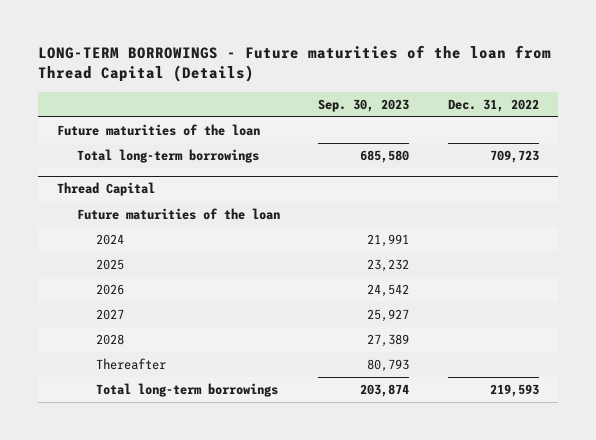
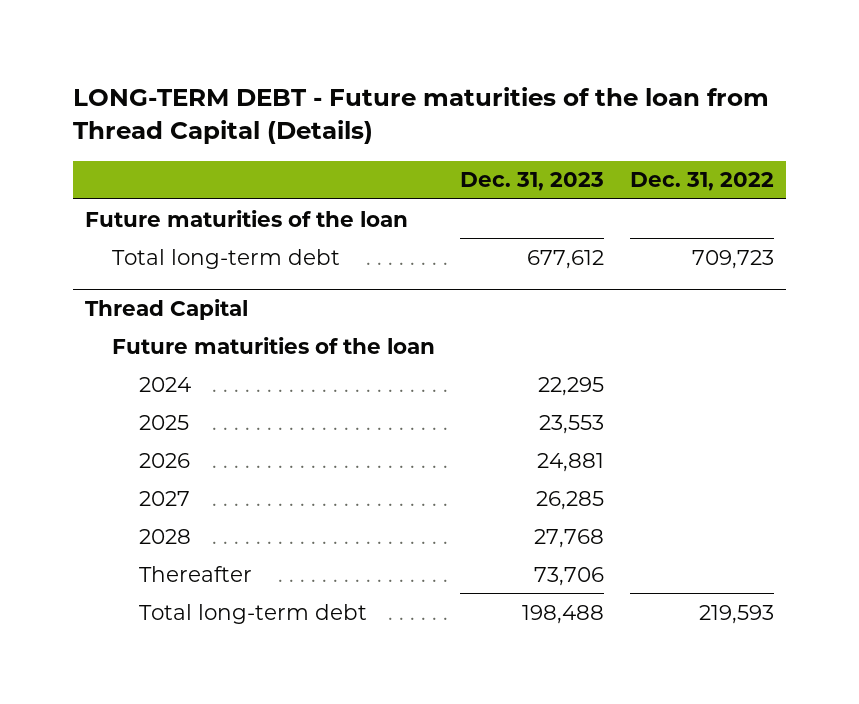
[37,45,551,83] LONG-TERM BORROWINGS - Future maturities of the loan from Thread Capital (Details) -> [72,86,769,145] LONG-TERM DEBT - Future maturities of the loan from Thread Capital (Details)
[318,98,410,112] Sep. 30, 2023 -> none
none -> [460,172,605,192] Dec. 31, 2023
[76,149,259,164] Total long-term borrowings -> [111,248,340,269] Total long-term debt
[96,383,279,398] Total long-term borrowings -> [138,603,367,624] Total long-term debt

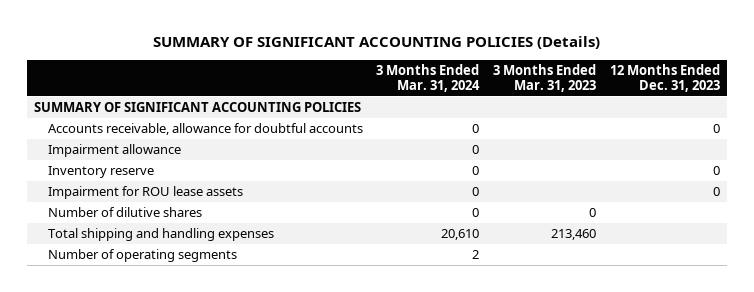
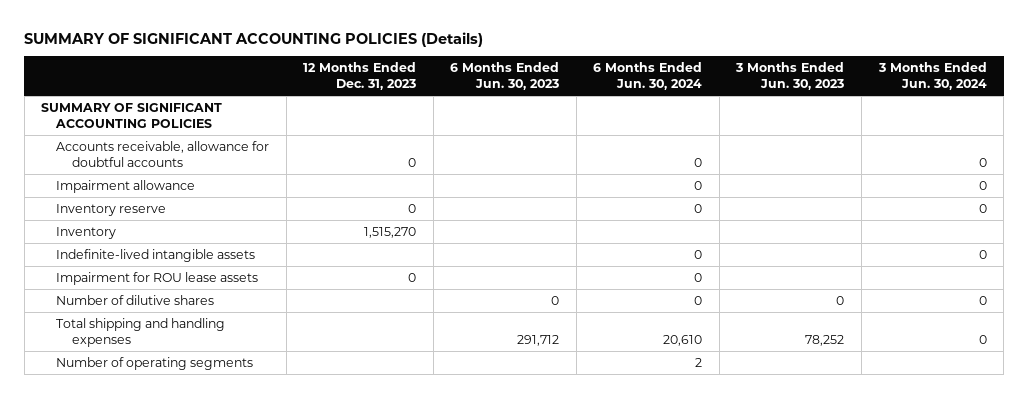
[376,64,481,93] 3 Months Ended Mar. 31, 2024 -> none
[493,64,597,93] 3 Months Ended Mar. 31, 2023 -> none
none -> [450,62,560,91] 6 Months Ended Jun. 30, 2023
none -> [593,62,703,91] 6 Months Ended Jun. 30, 2024
none -> [735,62,845,91] 3 Months Ended Jun. 30, 2023
none -> [877,62,987,91] 3 Months Ended Jun. 30, 2024
none -> [56,227,117,240] Inventory
none -> [56,249,256,263] Indefinite-lived intangible assets

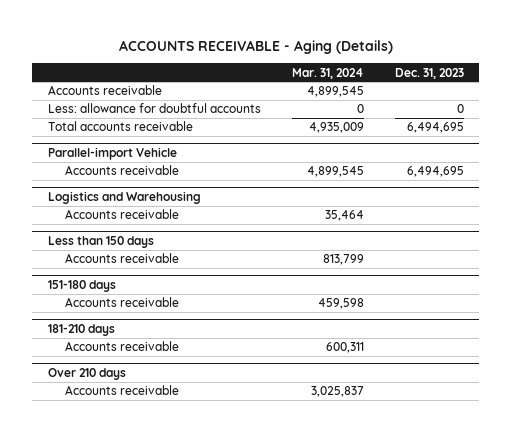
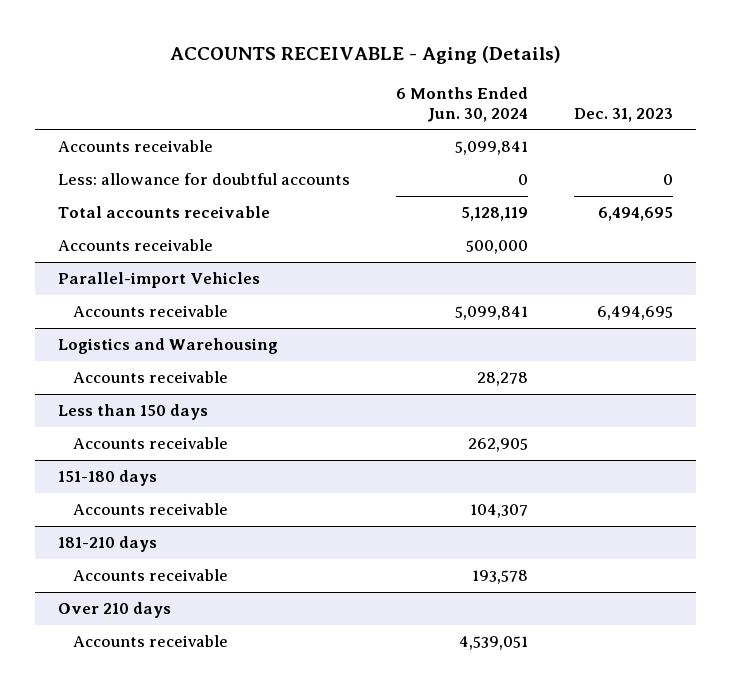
[291,67,364,79] Mar. 31, 2024 -> none
none -> [395,87,528,122] 6 Months Ended Jun. 30, 2024
none -> [57,239,213,252] Accounts receivable
[47,146,177,160] Parallel-import Vehicle -> [57,272,260,289] Parallel-import Vehicles

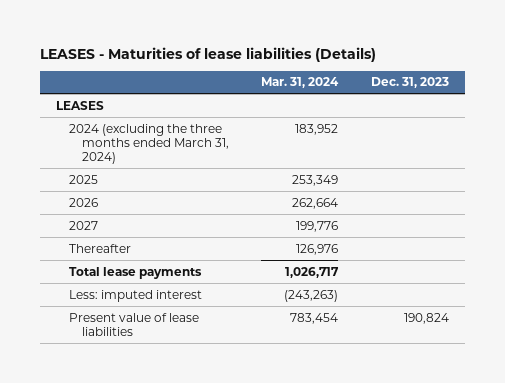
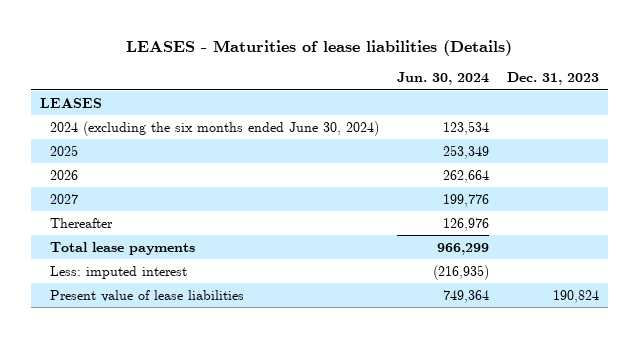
[261,77,340,89] Mar. 31, 2024 -> none
none -> [396,71,489,85] Jun. 30, 2024
[68,123,229,164] 2024 (excluding the three months ended March 31, 2024) -> [49,120,379,136] 2024 (excluding the six months ended June 30, 2024)

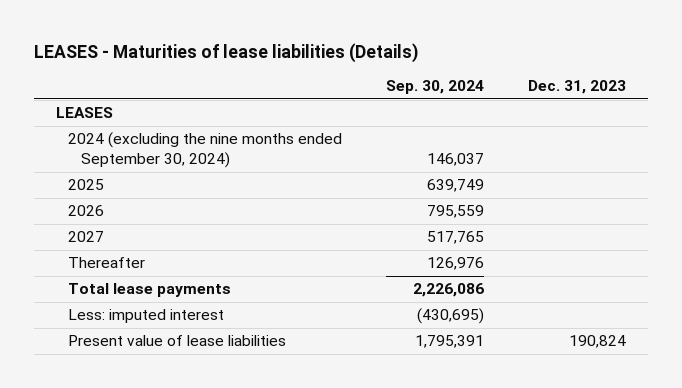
[396,71,489,85] Jun. 30, 2024 -> none
none -> [386,80,485,95] Sep. 30, 2024
[49,120,379,136] 2024 (excluding the six months ended June 30, 2024) -> [68,132,343,169] 2024 (excluding the nine months ended September 30, 2024)

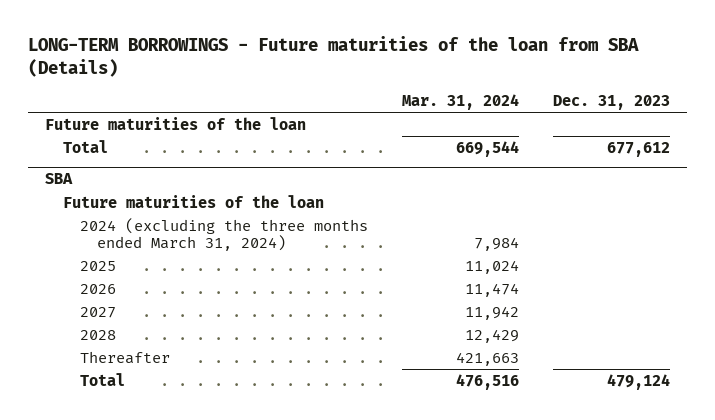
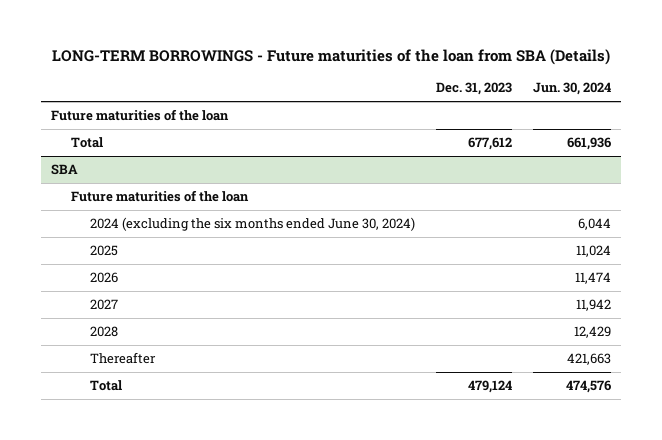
[401,93,519,110] Mar. 31, 2024 -> none
none -> [532,82,611,96] Jun. 30, 2024
[79,217,368,252] 2024 (excluding the three months ended March 31, 2024) -> [90,217,416,232] 2024 (excluding the six months ended June 30, 2024)

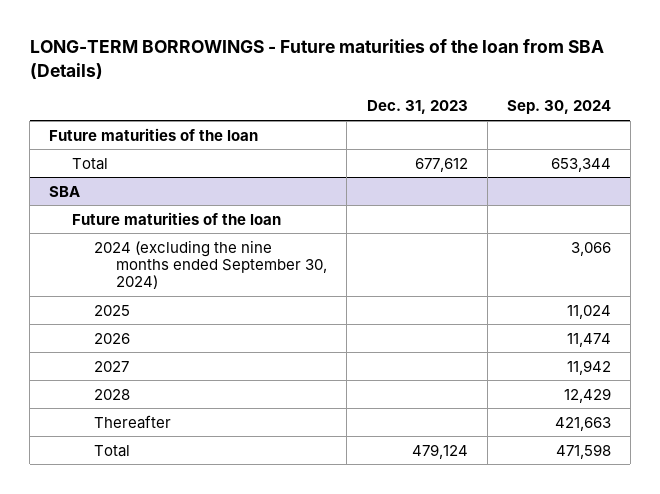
[532,82,611,96] Jun. 30, 2024 -> none
none -> [506,100,611,115] Sep. 30, 2024
[90,217,416,232] 2024 (excluding the six months ended June 30, 2024) -> [94,239,328,290] 2024 (excluding the nine months ended September 30, 2024)

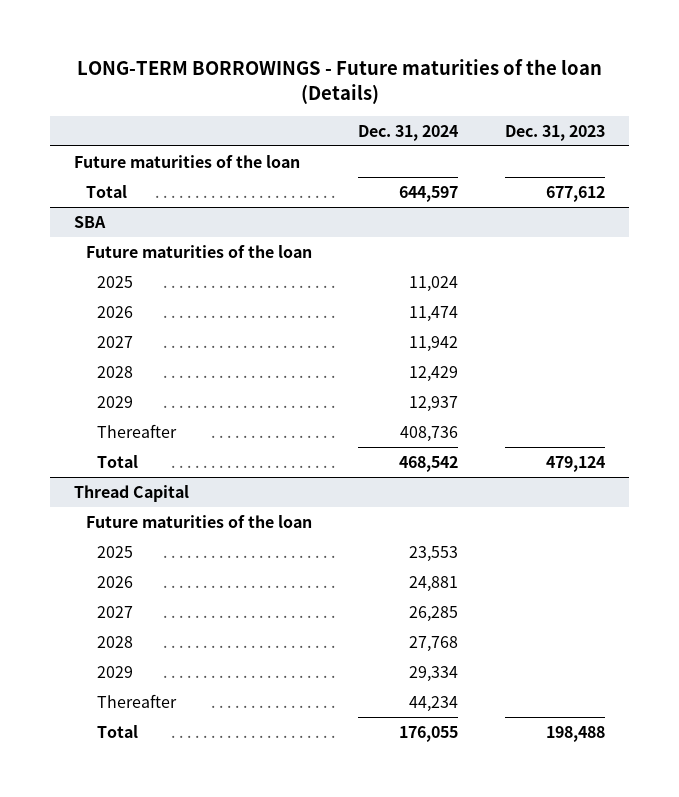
[29,39,604,79] LONG-TERM BORROWINGS - Future maturities of the loan from SBA (Details) -> [76,59,602,105] LONG-TERM BORROWINGS - Future maturities of the loan (Details)
[506,100,611,115] Sep. 30, 2024 -> none
none -> [358,124,459,141] Dec. 31, 2024
[94,239,328,290] 2024 (excluding the nine months ended September 30, 2024) -> none
none -> [97,395,134,408] 2029
none -> [73,484,189,502] Thread Capital
none -> [85,514,312,528] Future maturities of the loan
none -> [97,545,134,558] 2025
none -> [97,575,134,588] 2026
none -> [97,605,134,618] 2027
none -> [97,635,134,648] 2028
none -> [97,665,134,678] 2029
none -> [97,693,178,708] Thereafter
none -> [97,724,139,738] Total

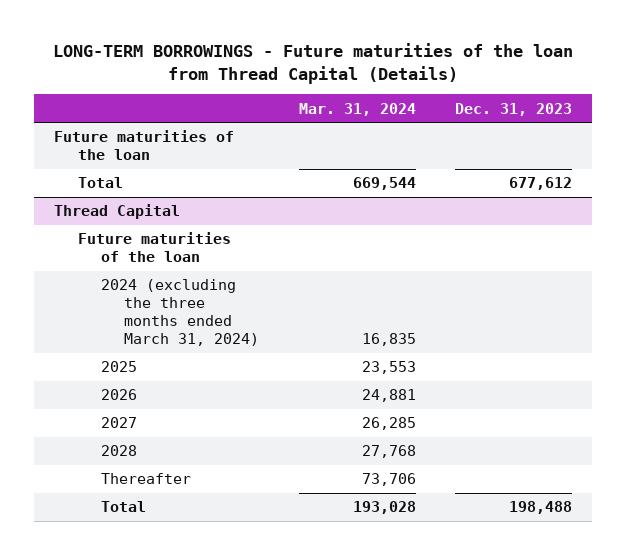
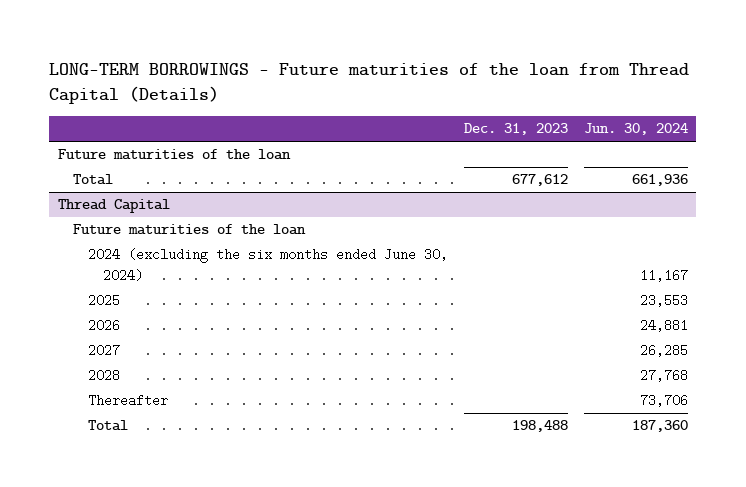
[298,102,416,116] Mar. 31, 2024 -> none
none -> [584,123,689,136] Jun. 30, 2024
[100,279,260,347] 2024 (excluding the three months ended March 31, 2024) -> [87,248,448,282] 2024 (excluding the six months ended June 30, 2024)

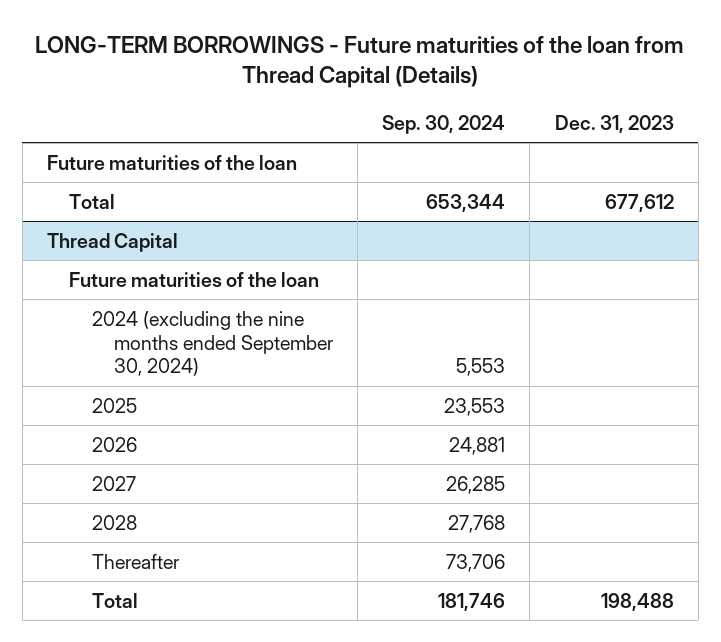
[584,123,689,136] Jun. 30, 2024 -> none
none -> [382,115,506,135] Sep. 30, 2024
[87,248,448,282] 2024 (excluding the six months ended June 30, 2024) -> [91,310,333,377] 2024 (excluding the nine months ended September 30, 2024)

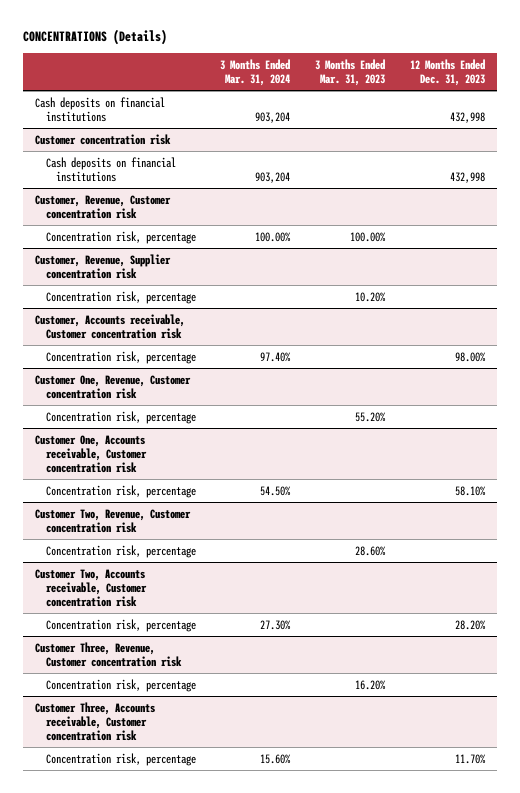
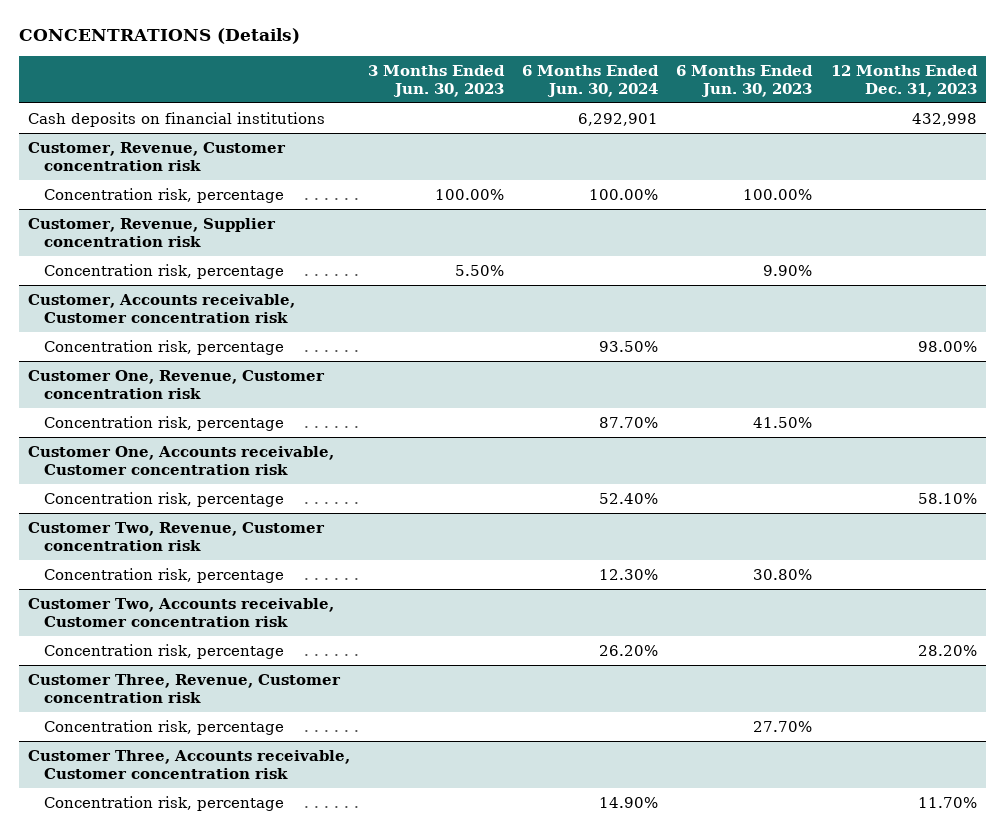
[220,58,291,86] 3 Months Ended Mar. 31, 2024 -> none
[315,58,386,86] 3 Months Ended Mar. 31, 2023 -> none
none -> [368,64,506,97] 3 Months Ended Jun. 30, 2023
none -> [522,64,660,97] 6 Months Ended Jun. 30, 2024
none -> [676,64,814,97] 6 Months Ended Jun. 30, 2023
[35,133,172,145] Customer concentration risk -> none
[45,156,176,182] Cash deposits on financial institutions -> none

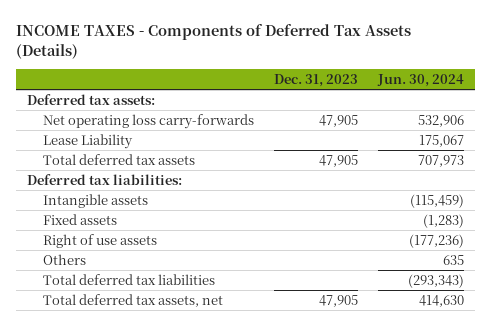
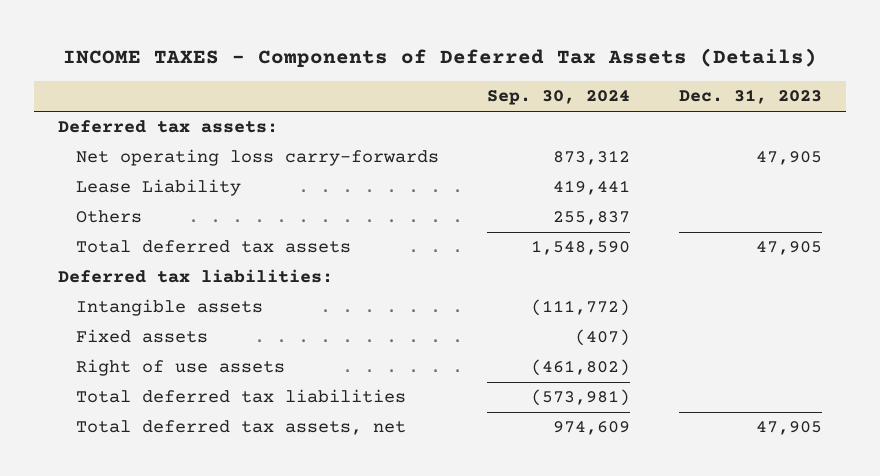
[377,73,465,87] Jun. 30, 2024 -> none
none -> [487,90,631,106] Sep. 30, 2024
[42,253,86,265] Others -> [76,210,143,224] Others

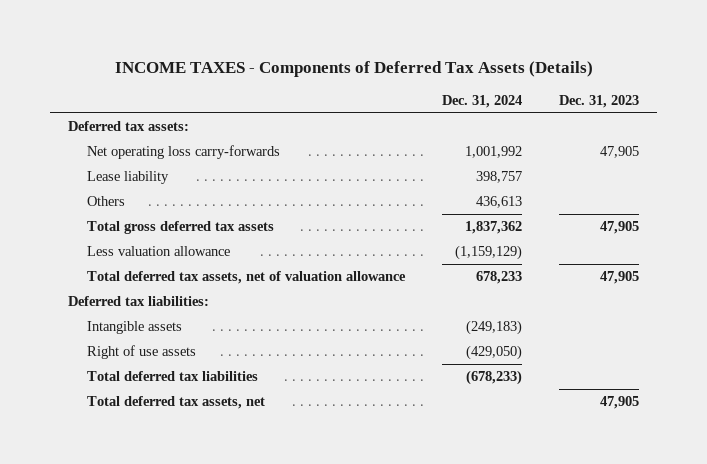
[487,90,631,106] Sep. 30, 2024 -> none
none -> [441,94,522,108] Dec. 31, 2024
[76,179,242,197] Lease Liability -> [87,171,170,185] Lease liability
[76,240,352,254] Total deferred tax assets -> [87,221,275,235] Total gross deferred tax assets
none -> [87,246,231,257] Less valuation allowance
none -> [87,271,407,285] Total deferred tax assets, net of valuation allowance
[76,329,209,344] Fixed assets -> none

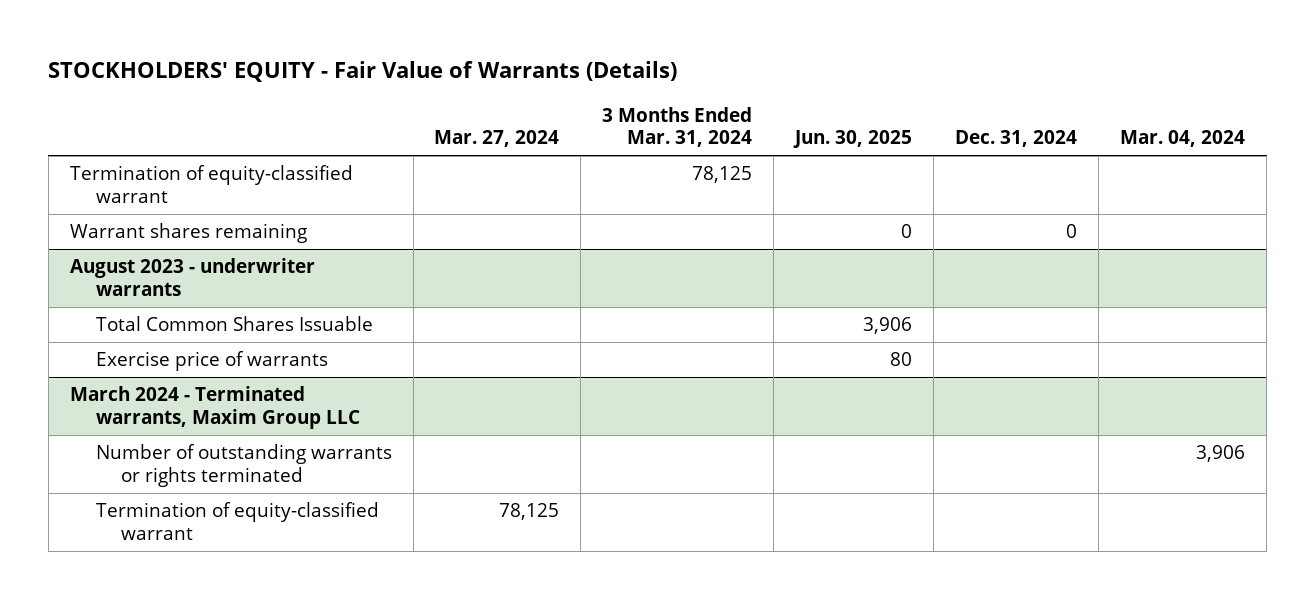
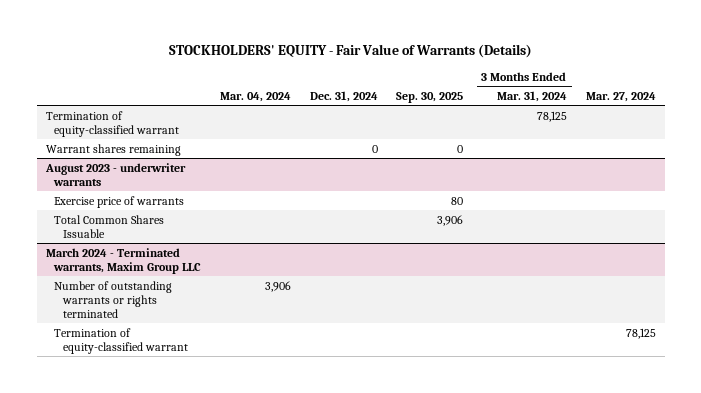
[793,130,913,149] Jun. 30, 2025 -> none
none -> [396,91,464,103] Sep. 30, 2025
[95,316,373,332] Total Common Shares Issuable -> [54,214,165,238] Total Common Shares Issuable

